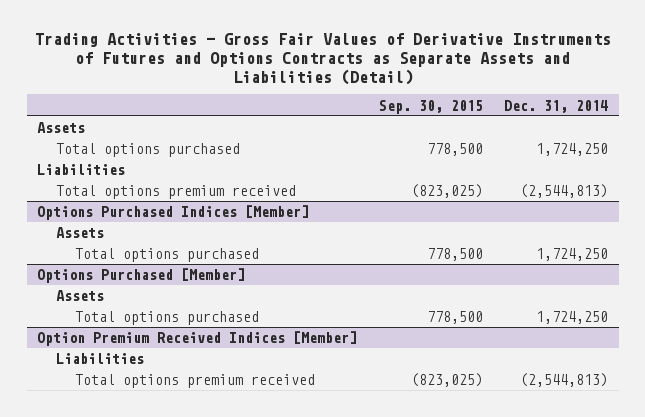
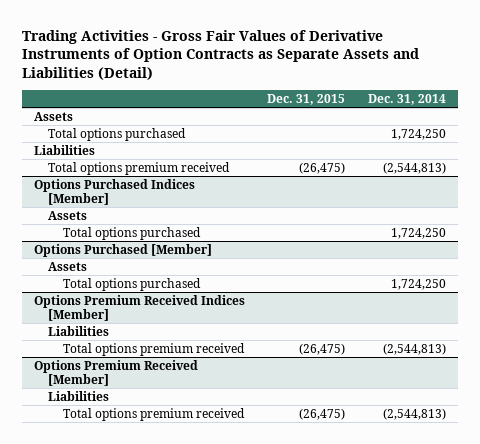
[34,33,611,85] Trading Activities - Gross Fair Values of Derivative Instruments of Futures and Options Contracts as Separate Assets and Liabilities (Detail) -> [22,29,420,81] Trading Activities - Gross Fair Values of Derivative Instruments of Option Contracts as Separate Assets and Liabilities (Detail)
[378,99,483,114] Sep. 30, 2015 -> none
none -> [267,93,346,105] Dec. 31, 2015
[37,331,358,347] Option Premium Received Indices [Member] -> [33,294,245,321] Options Premium Received Indices [Member]
none -> [33,359,198,386] Options Premium Received [Member]
none -> [48,390,110,401] Liabilities
none -> [63,407,246,421] Total options premium received

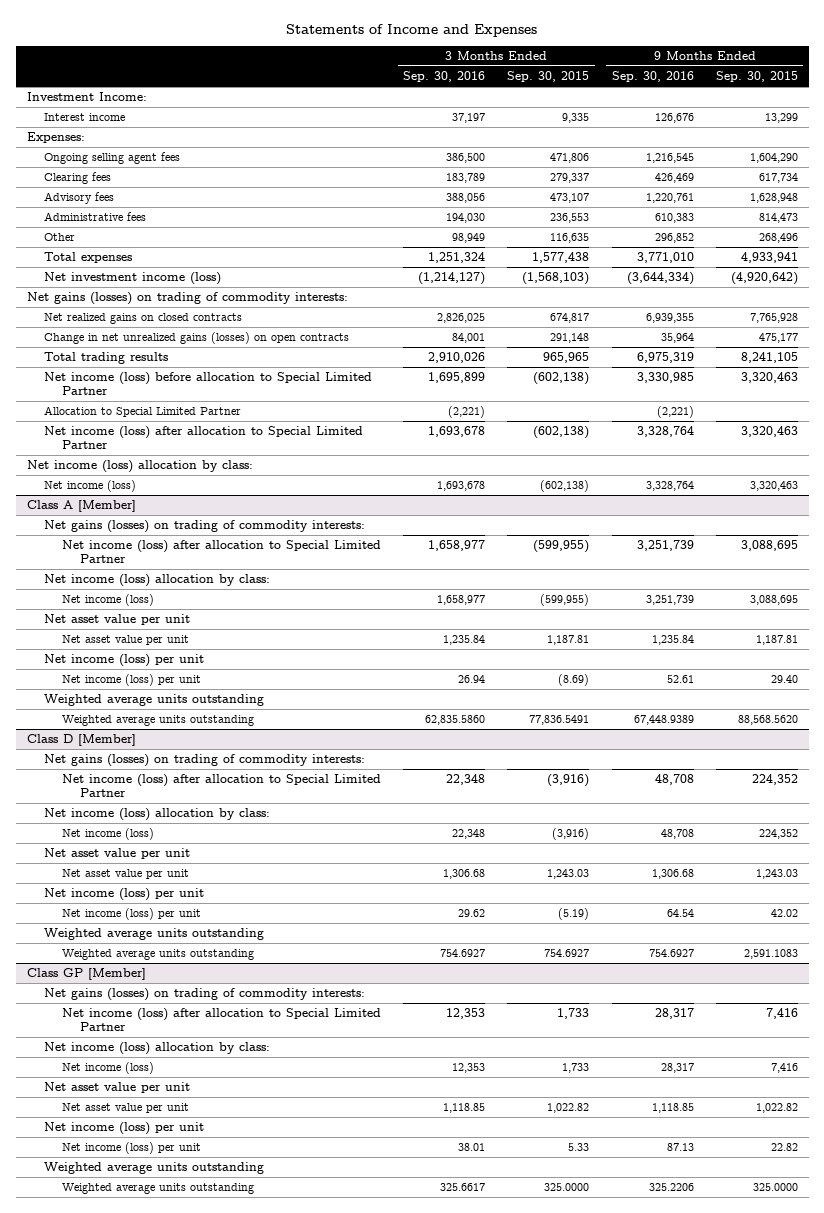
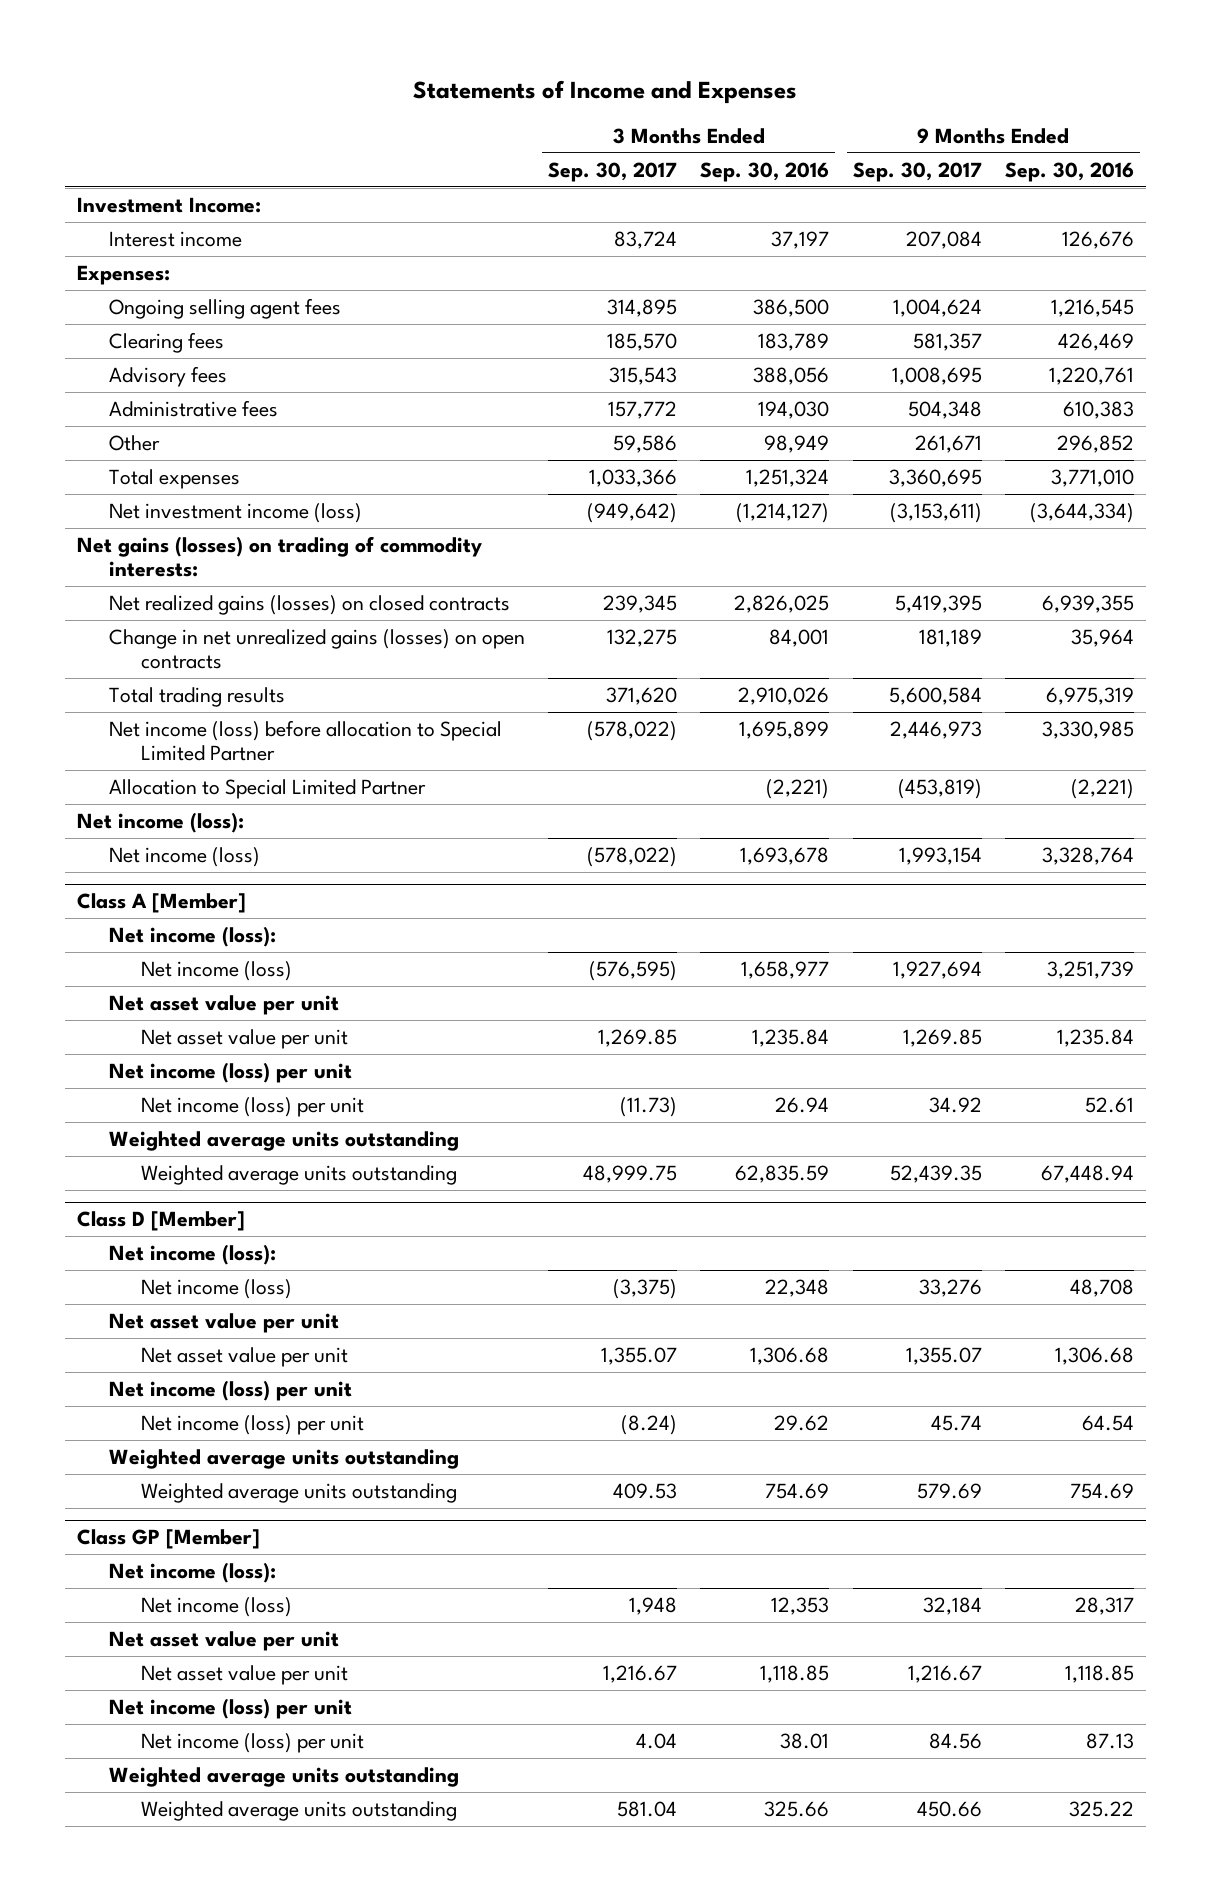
[507,71,590,83] Sep. 30, 2015 -> none
[715,71,798,83] Sep. 30, 2015 -> none
none -> [548,161,678,182] Sep. 30, 2017
none -> [852,161,982,182] Sep. 30, 2017
[44,313,243,325] Net realized gains on closed contracts -> [109,594,511,615] Net realized gains (losses) on closed contracts
[44,426,364,450] Net income (loss) after allocation to Special Limited Partner -> none
[26,460,253,474] Net income (loss) allocation by class: -> [76,811,244,833] Net income (loss):
[44,520,366,534] Net gains (losses) on trading of commodity interests: -> none
[62,540,382,564] Net income (loss) after allocation to Special Limited Partner -> none
[44,574,271,588] Net income (loss) allocation by class: -> [109,925,277,947] Net income (loss):
[425,715,486,726] 62,835.5860 -> [735,1164,830,1183] 62,835.59
[633,715,694,726] 67,448.9389 -> [1040,1164,1134,1183] 67,448.94
[44,754,366,768] Net gains (losses) on trading of commodity interests: -> none
[62,774,382,798] Net income (loss) after allocation to Special Limited Partner -> none
[44,808,271,822] Net income (loss) allocation by class: -> [109,1243,277,1265] Net income (loss):
[440,949,486,958] 754.6927 -> [765,1482,830,1499] 754.69
[648,949,694,958] 754.6927 -> [1069,1482,1134,1499] 754.69
[44,988,366,1002] Net gains (losses) on trading of commodity interests: -> none
[62,1008,382,1032] Net income (loss) after allocation to Special Limited Partner -> none
[44,1042,271,1056] Net income (loss) allocation by class: -> [109,1561,277,1583] Net income (loss):
[440,1183,486,1192] 325.6617 -> [764,1800,830,1817] 325.66
[648,1183,694,1192] 325.2206 -> [1068,1800,1134,1817] 325.22

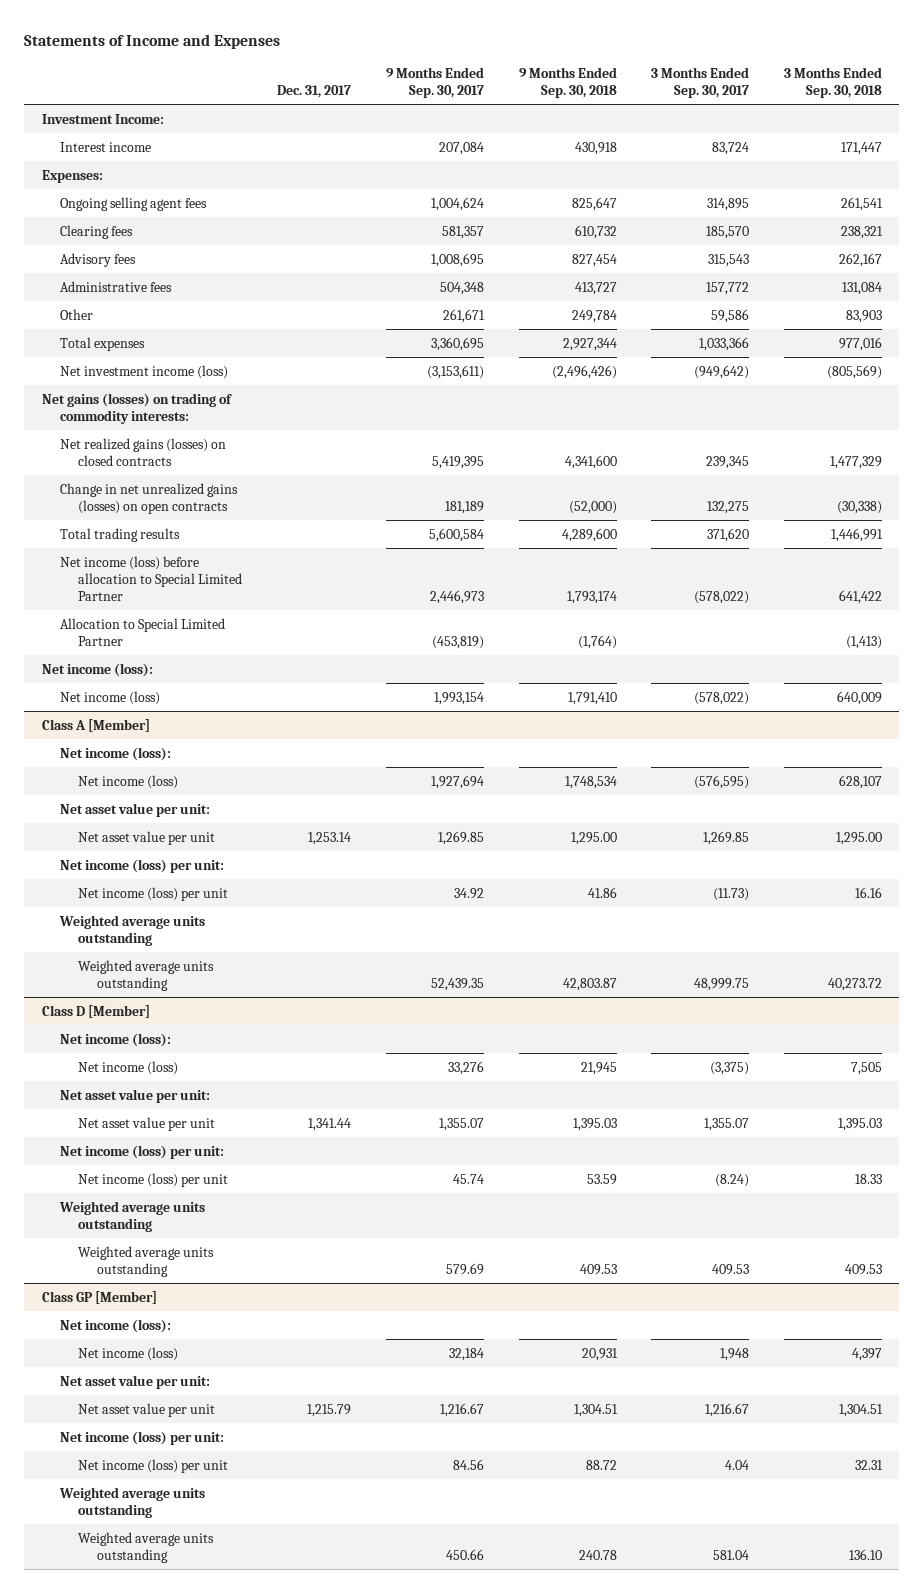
[700,161,830,182] Sep. 30, 2016 -> none
[1004,161,1134,182] Sep. 30, 2016 -> none
none -> [277,84,352,98] Dec. 31, 2017
none -> [518,66,617,98] 9 Months Ended Sep. 30, 2018
none -> [784,66,883,98] 3 Months Ended Sep. 30, 2018
[109,994,340,1015] Net asset value per unit -> [59,802,210,817] Net asset value per unit:
[109,1061,353,1083] Net income (loss) per unit -> [59,858,224,873] Net income (loss) per unit:
[109,1312,340,1333] Net asset value per unit -> [59,1088,210,1103] Net asset value per unit:
[109,1379,353,1401] Net income (loss) per unit -> [59,1144,224,1159] Net income (loss) per unit:
[109,1630,340,1651] Net asset value per unit -> [59,1374,210,1389] Net asset value per unit:
[109,1697,353,1719] Net income (loss) per unit -> [59,1430,224,1445] Net income (loss) per unit:

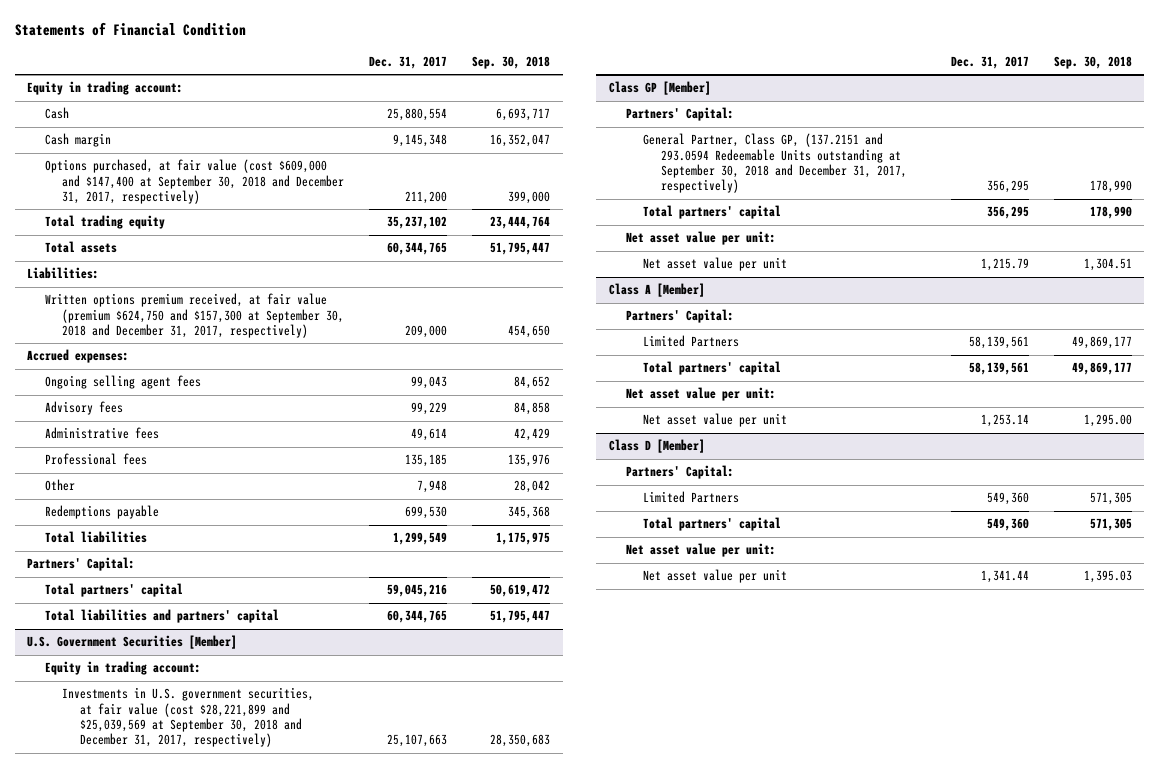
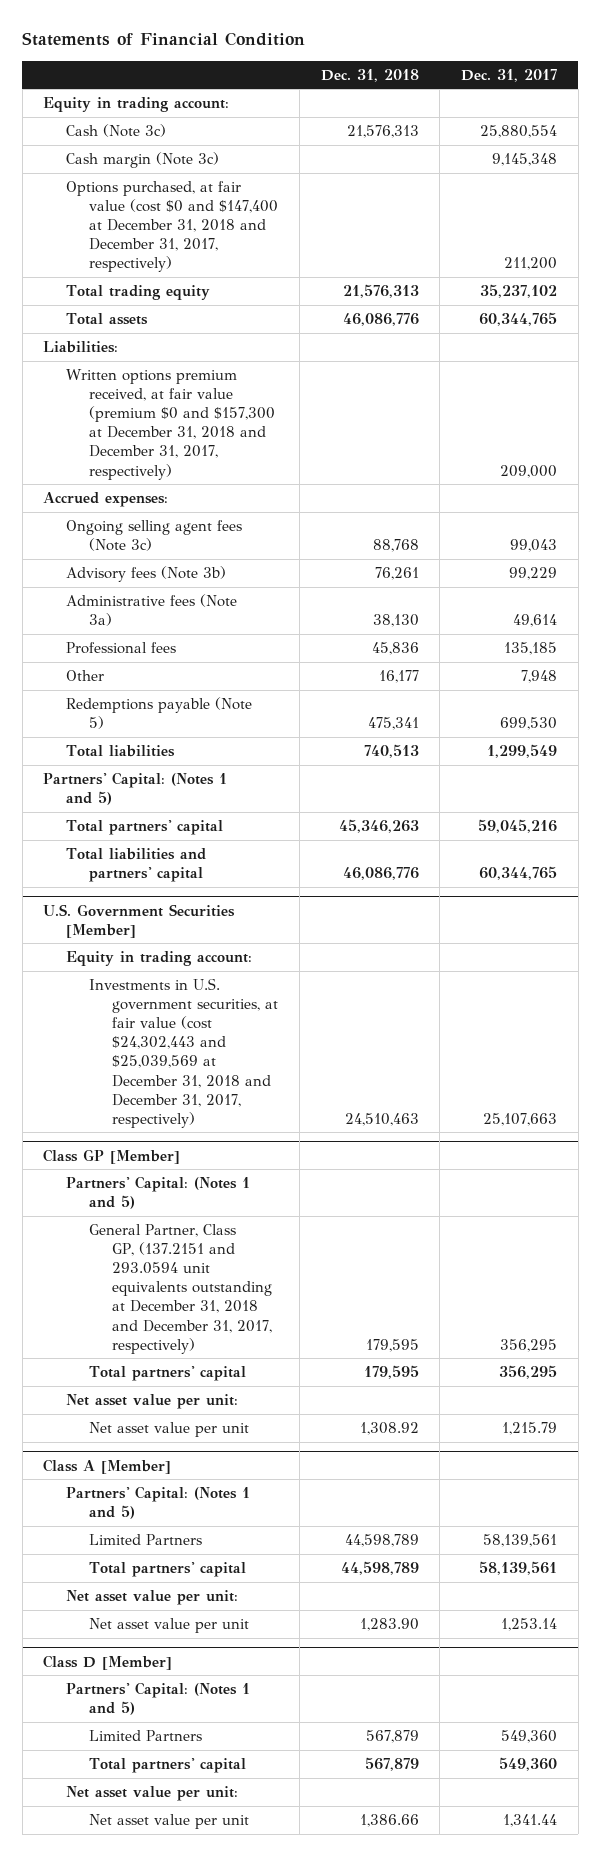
[472,55,551,69] Sep. 30, 2018 -> none
none -> [320,68,419,82] Dec. 31, 2018
[44,107,69,120] Cash -> [66,123,167,137] Cash (Note 3c)
[44,133,111,148] Cash margin -> [66,151,220,168] Cash margin (Note 3c)
[44,159,345,205] Options purchased, at fair value (cost $609,000 and $147,400 at September 30, 2018 and December 31, 2017, respectively) -> [66,180,279,273] Options purchased, at fair value (cost $0 and $147,400 at December 31, 2018 and December 31, 2017, respectively)
[44,293,345,339] Written options premium received, at fair value (premium $624,750 and $157,300 at September 30, 2018 and December 31, 2017, respectively) -> [66,368,276,480] Written options premium received, at fair value (premium $0 and $157,300 at December 31, 2018 and December 31, 2017, respectively)
[44,375,201,390] Ongoing selling agent fees -> [66,519,243,552] Ongoing selling agent fees (Note 3c)
[44,401,123,416] Advisory fees -> [66,565,227,582] Advisory fees (Note 3b)
[44,427,159,440] Administrative fees -> [66,593,238,627] Administrative fees (Note 3a)
[44,505,159,520] Redemptions payable -> [66,696,253,730] Redemptions payable (Note 5)
[27,557,136,572] Partners' Capital: -> [43,771,228,806] Partners' Capital: (Notes 1 and 5)
[62,687,315,748] Investments in U.S. government securities, at fair value (cost $28,221,899 and $25,039,569 at September 30, 2018 and December 31, 2017, respectively) -> [89,977,279,1128] Investments in U.S. government securities, at fair value (cost $24,302,443 and $25,039,569 at December 31, 2018 and December 31, 2017, respectively)
[625,107,734,122] Partners' Capital: -> [66,1175,251,1210] Partners' Capital: (Notes 1 and 5)
[643,133,907,194] General Partner, Class GP, (137.2151 and 293.0594 Redeemable Units outstanding at September 30, 2018 and December 31, 2017, respectively) -> [89,1223,273,1354] General Partner, Class GP, (137.2151 and 293.0594 unit equivalents outstanding at December 31, 2018 and December 31, 2017, respectively)
[625,309,734,324] Partners' Capital: -> [66,1485,251,1520] Partners' Capital: (Notes 1 and 5)
[625,465,734,480] Partners' Capital: -> [66,1681,251,1716] Partners' Capital: (Notes 1 and 5)

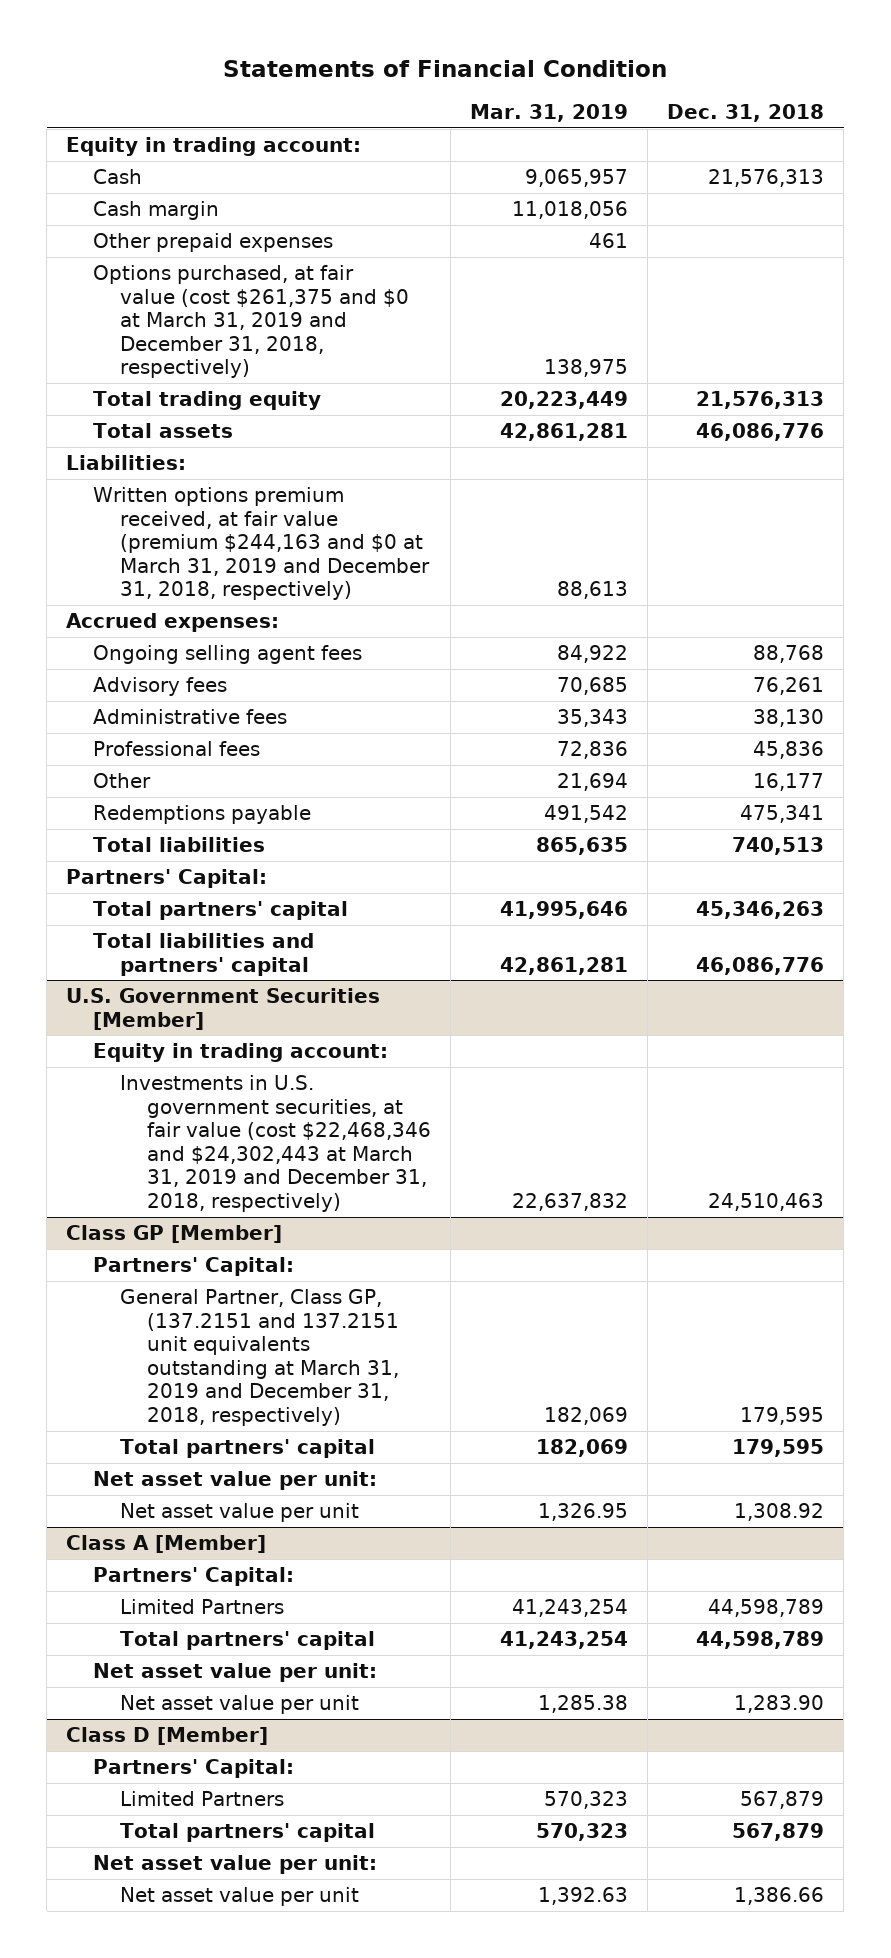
[461,68,558,82] Dec. 31, 2017 -> none
none -> [469,104,628,123] Mar. 31, 2019
[66,123,167,137] Cash (Note 3c) -> [93,168,143,184] Cash
[66,151,220,168] Cash margin (Note 3c) -> [93,200,220,220] Cash margin
none -> [93,232,334,252] Other prepaid expenses
[66,180,279,273] Options purchased, at fair value (cost $0 and $147,400 at December 31, 2018 and December 31, 2017, respectively) -> [93,264,409,379] Options purchased, at fair value (cost $261,375 and $0 at March 31, 2019 and December 31, 2018, respectively)
[66,368,276,480] Written options premium received, at fair value (premium $0 and $157,300 at December 31, 2018 and December 31, 2017, respectively) -> [93,486,430,601] Written options premium received, at fair value (premium $244,163 and $0 at March 31, 2019 and December 31, 2018, respectively)
[66,519,243,552] Ongoing selling agent fees (Note 3c) -> [93,644,363,664] Ongoing selling agent fees
[66,565,227,582] Advisory fees (Note 3b) -> [93,676,228,696] Advisory fees
[66,593,238,627] Administrative fees (Note 3a) -> [93,708,288,724] Administrative fees
[66,696,253,730] Redemptions payable (Note 5) -> [93,804,312,824] Redemptions payable
[43,771,228,806] Partners' Capital: (Notes 1 and 5) -> [66,868,268,888] Partners' Capital:
[89,977,279,1128] Investments in U.S. government securities, at fair value (cost $24,302,443 and $25,039,569 at December 31, 2018 and December 31, 2017, respectively) -> [119,1074,431,1213] Investments in U.S. government securities, at fair value (cost $22,468,346 and $24,302,443 at March 31, 2019 and December 31, 2018, respectively)
[66,1175,251,1210] Partners' Capital: (Notes 1 and 5) -> [93,1256,295,1276] Partners' Capital:
[89,1223,273,1354] General Partner, Class GP, (137.2151 and 293.0594 unit equivalents outstanding at December 31, 2018 and December 31, 2017, respectively) -> [119,1288,399,1427] General Partner, Class GP, (137.2151 and 137.2151 unit equivalents outstanding at March 31, 2019 and December 31, 2018, respectively)
[66,1485,251,1520] Partners' Capital: (Notes 1 and 5) -> [93,1566,295,1586] Partners' Capital:
[66,1681,251,1716] Partners' Capital: (Notes 1 and 5) -> [93,1758,295,1778] Partners' Capital:

